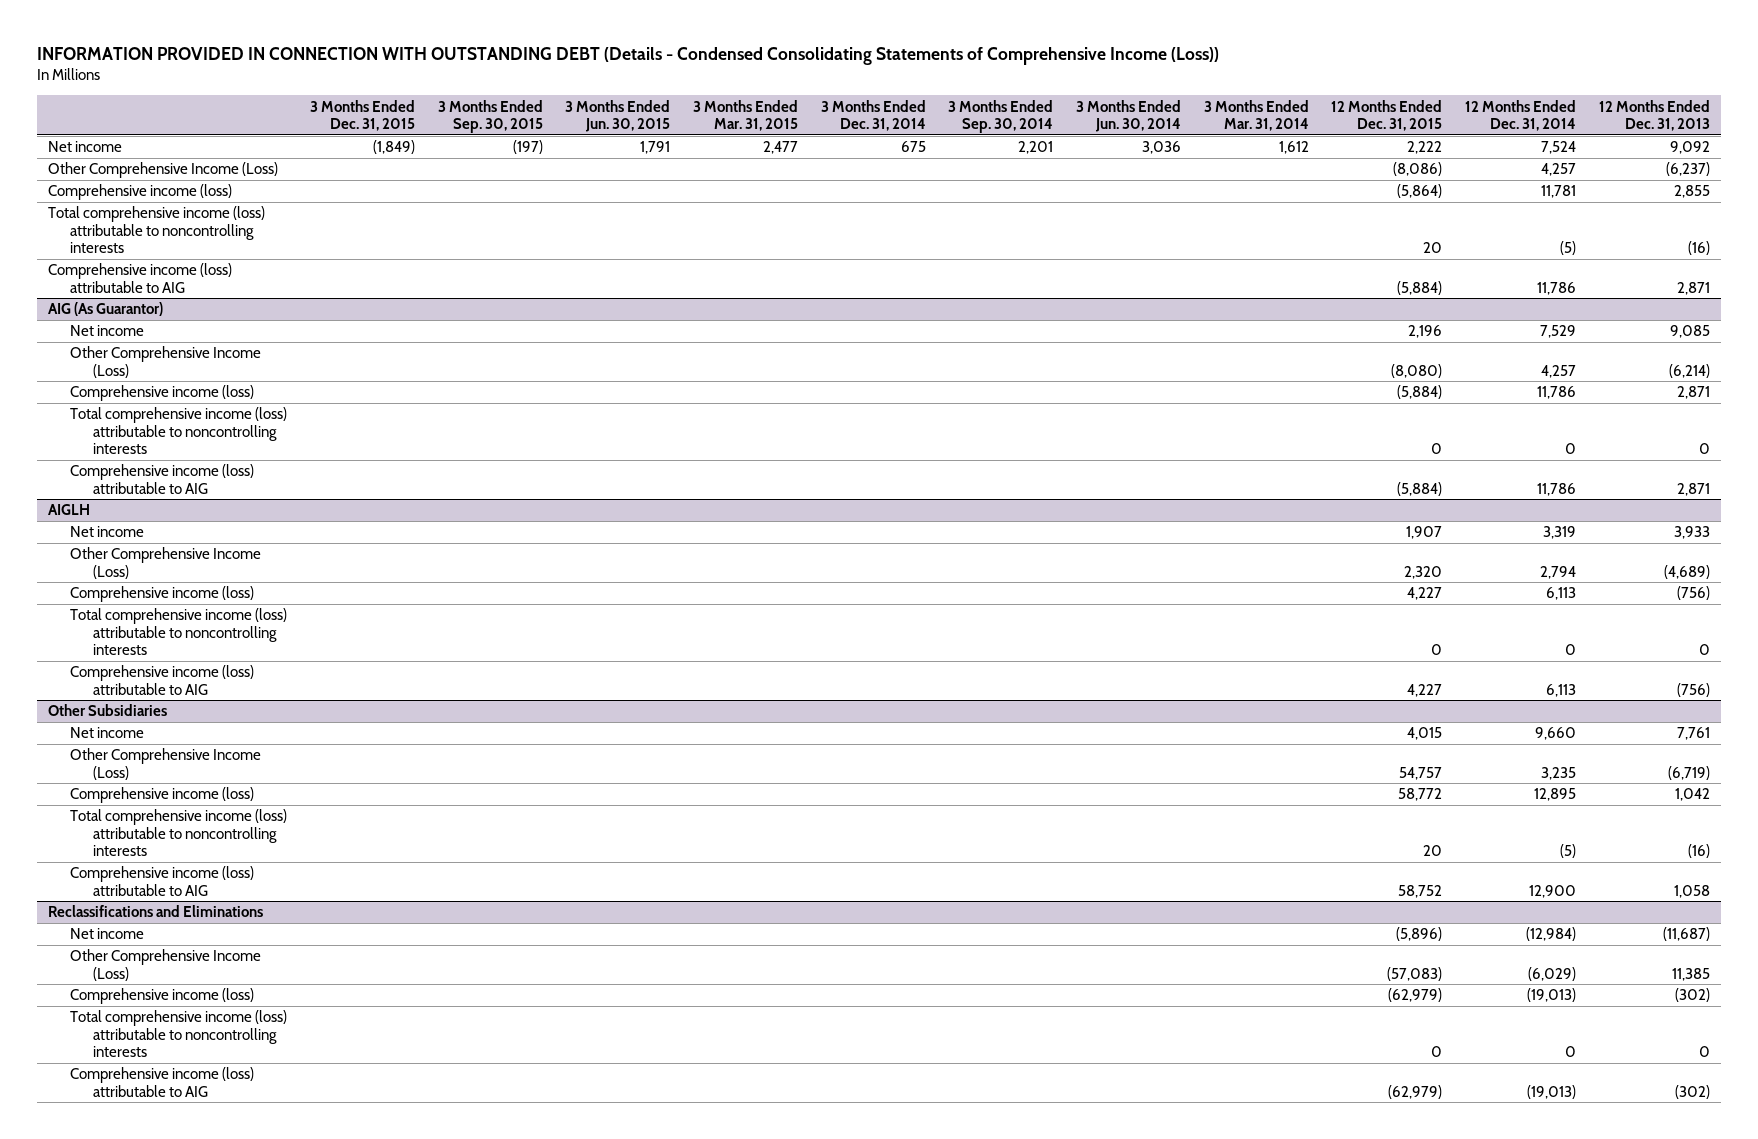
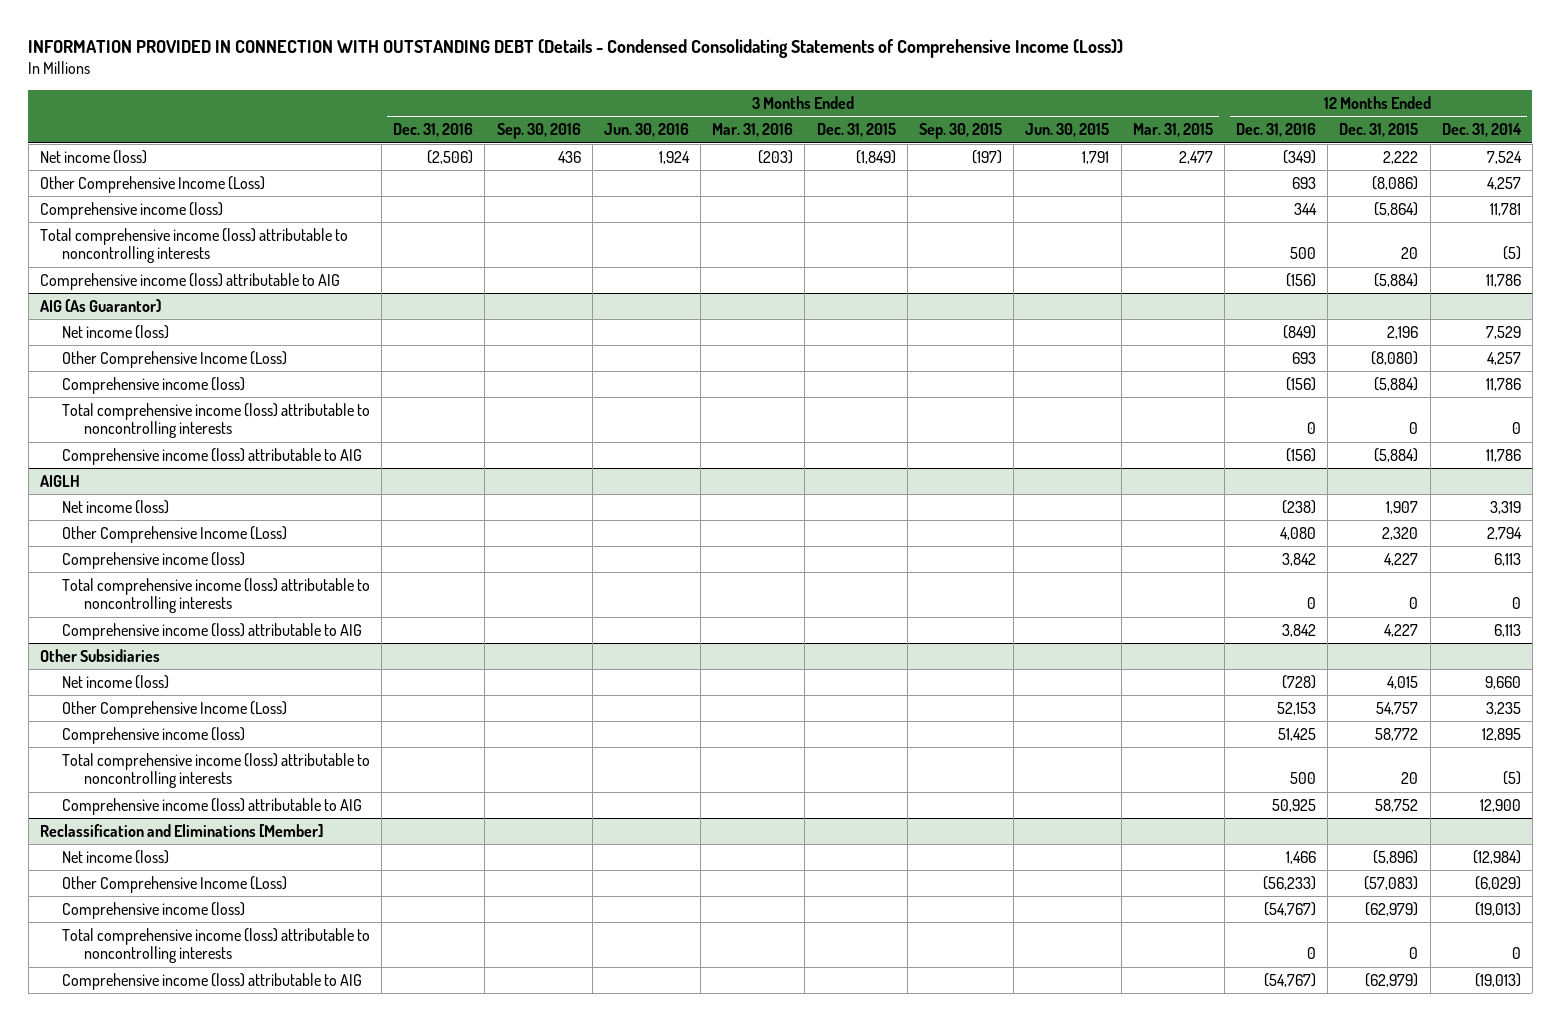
[820,99,926,132] 3 Months Ended Dec. 31, 2014 -> none
[948,99,1054,134] 3 Months Ended Sep. 30, 2014 -> none
[1076,99,1182,133] 3 Months Ended Jun. 30, 2014 -> none
[1203,99,1309,132] 3 Months Ended Mar. 31, 2014 -> none
[1598,99,1710,132] 12 Months Ended Dec. 31, 2013 -> none
none -> [393,123,474,138] Dec. 31, 2016
none -> [496,123,581,140] Sep. 30, 2016
none -> [603,123,689,138] Jun. 30, 2016
none -> [712,123,794,138] Mar. 31, 2016
none -> [1236,123,1317,138] Dec. 31, 2016
[47,141,122,153] Net income -> [39,149,147,164] Net income (loss)
[70,325,145,337] Net income -> [61,324,169,339] Net income (loss)
[70,526,145,538] Net income -> [61,499,169,514] Net income (loss)
[70,727,145,739] Net income -> [61,674,169,689] Net income (loss)
[47,905,263,918] Reclassifications and Eliminations -> [39,823,323,837] Reclassification and Eliminations [Member]
[70,928,145,940] Net income -> [61,849,169,864] Net income (loss)

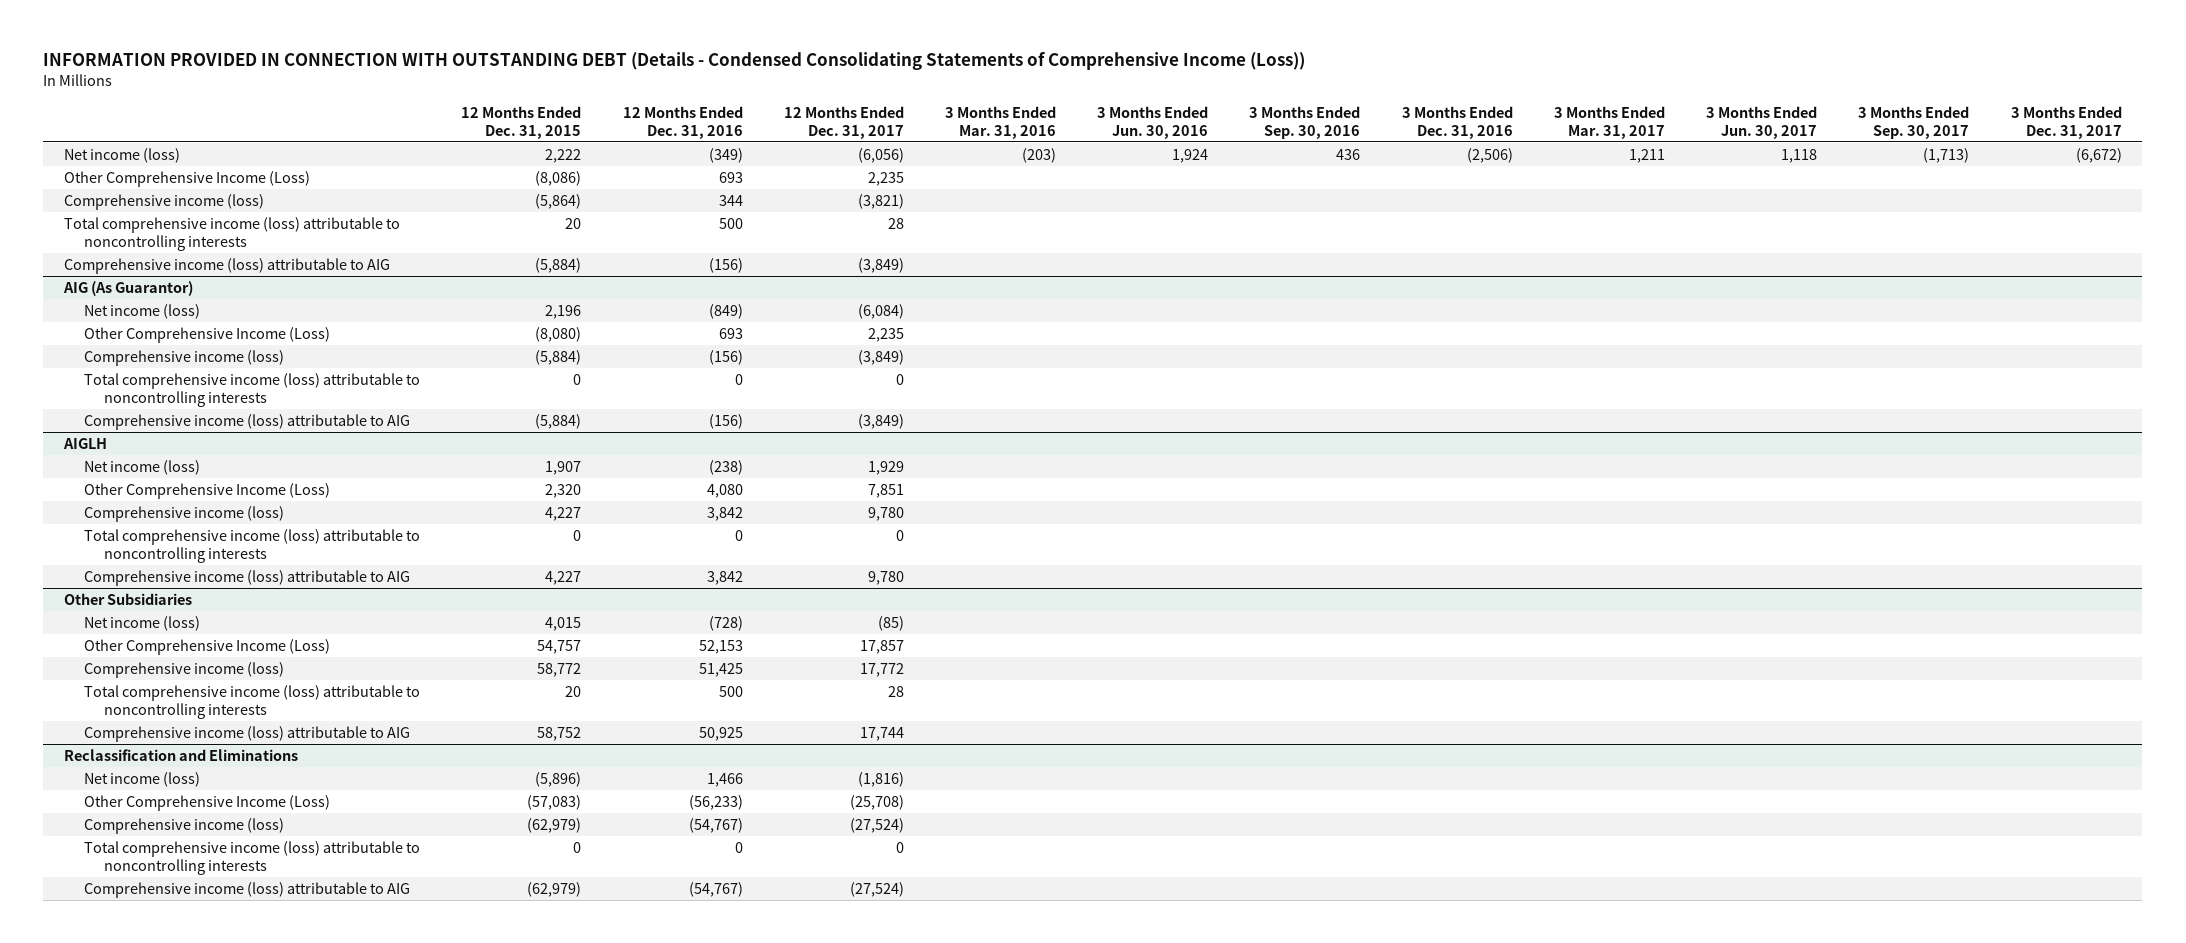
[816,123,896,138] Dec. 31, 2015 -> none
[918,123,1002,140] Sep. 30, 2015 -> none
[1025,123,1110,138] Jun. 30, 2015 -> none
[1132,123,1213,138] Mar. 31, 2015 -> none
[1441,123,1522,138] Dec. 31, 2014 -> none
none -> [783,105,904,139] 12 Months Ended Dec. 31, 2017
none -> [1553,105,1665,139] 3 Months Ended Mar. 31, 2017
none -> [1706,105,1818,139] 3 Months Ended Jun. 30, 2017
none -> [1858,105,1970,139] 3 Months Ended Sep. 30, 2017
none -> [2010,105,2122,139] 3 Months Ended Dec. 31, 2017
[39,823,323,837] Reclassification and Eliminations [Member] -> [64,749,299,762] Reclassification and Eliminations

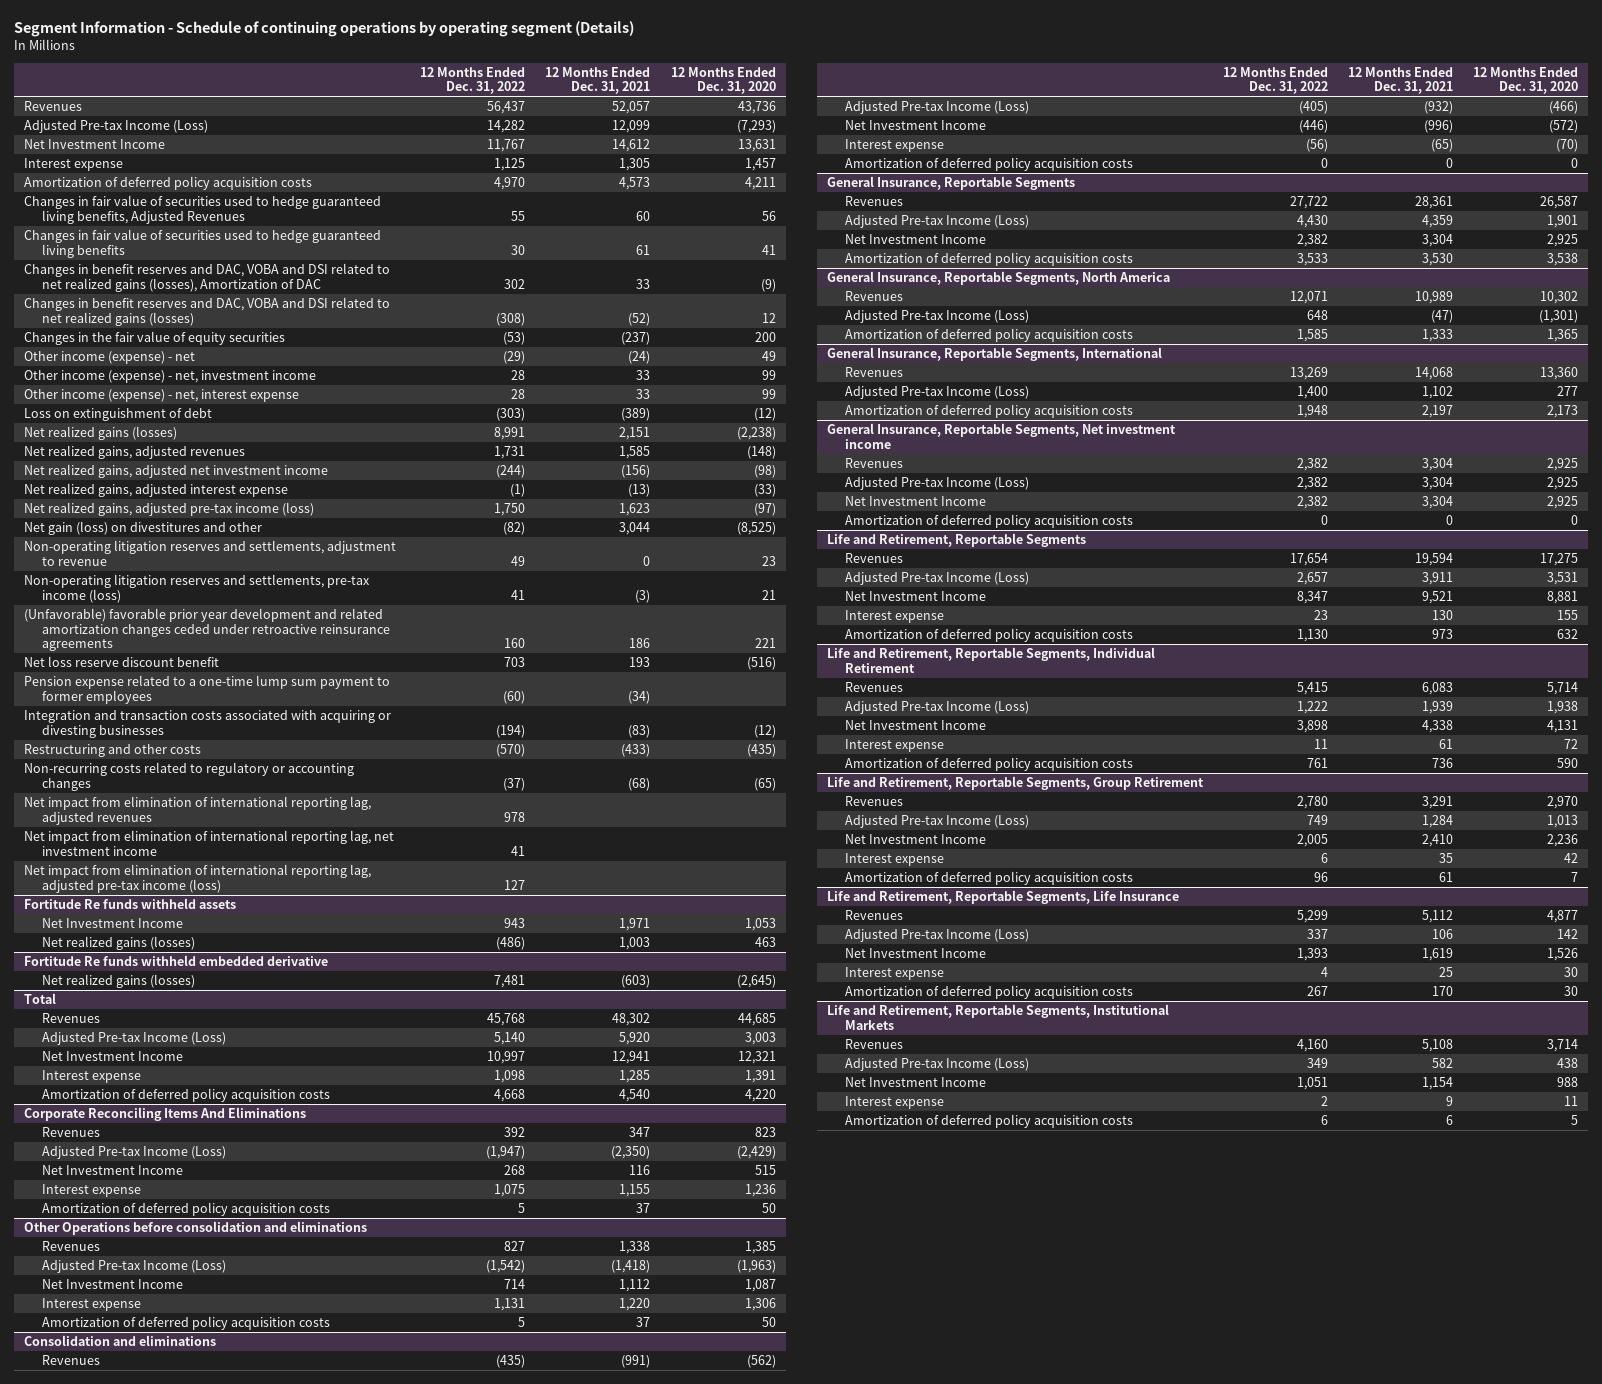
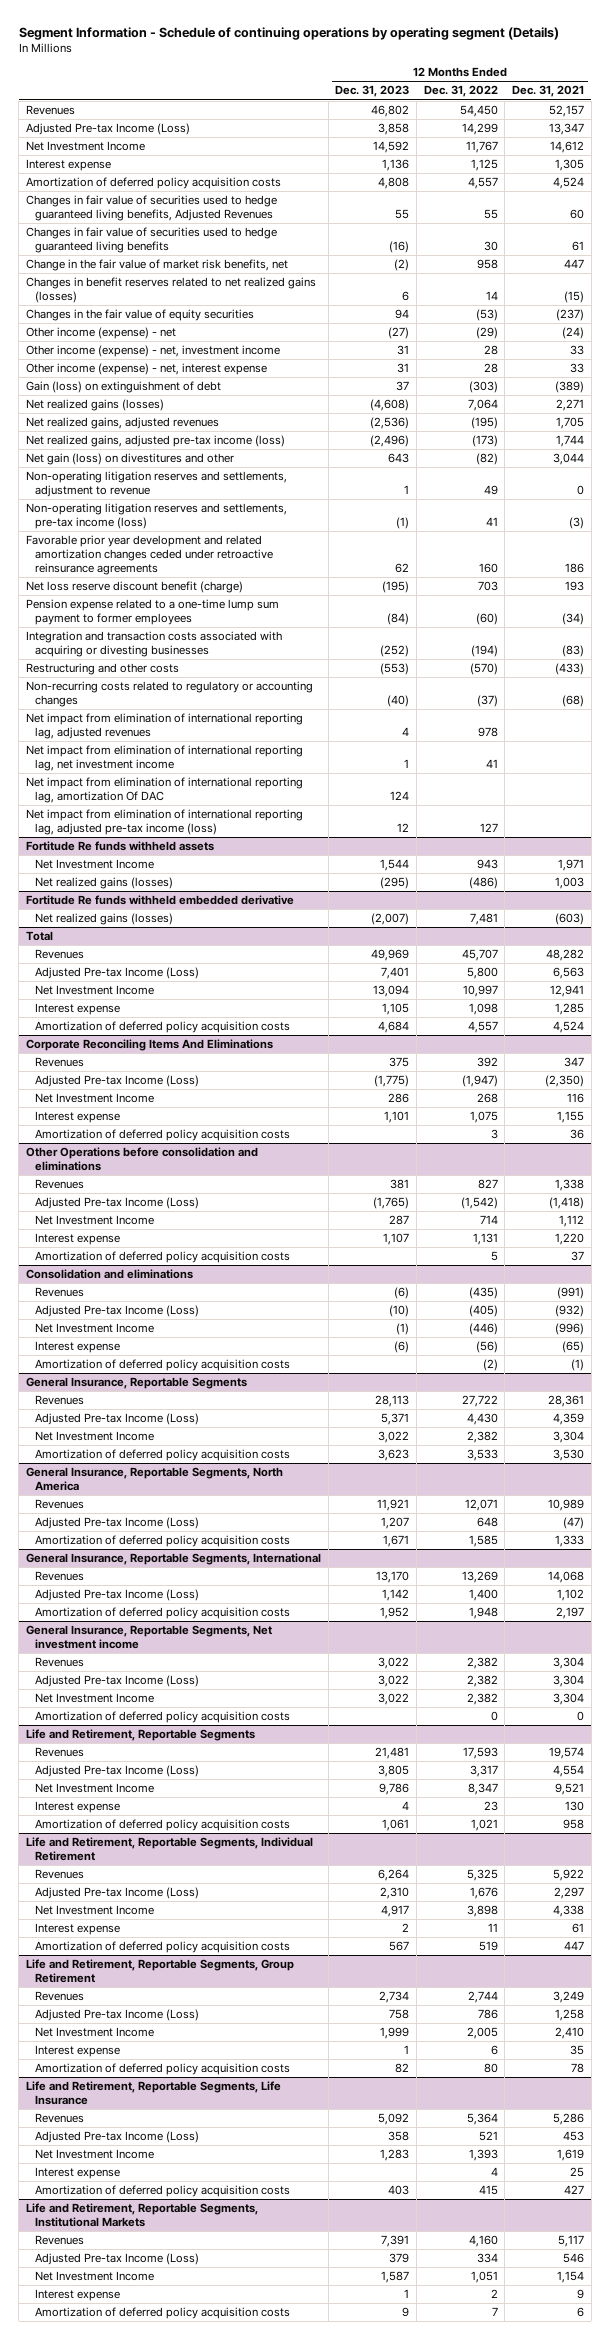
[670,66,776,95] 12 Months Ended Dec. 31, 2020 -> none
none -> [335,85,410,98] Dec. 31, 2023
[487,101,526,115] 56,437 -> [459,105,498,118] 54,450
[612,101,651,115] 52,057 -> [549,105,585,118] 52,157
[487,120,526,134] 14,282 -> [461,123,498,136] 14,299
[612,120,651,134] 12,099 -> [549,123,585,136] 13,347
[494,177,526,191] 4,970 -> [467,177,498,190] 4,557
[619,177,651,191] 4,573 -> [553,177,585,190] 4,524
[24,263,391,292] Changes in benefit reserves and DAC, VOBA and DSI related to net realized gains (losses), Amortization of DAC -> none
none -> [26,259,289,272] Change in the fair value of market risk benefits, net
[24,297,391,326] Changes in benefit reserves and DAC, VOBA and DSI related to net realized gains (losses) -> [26,277,317,303] Changes in benefit reserves related to net realized gains (losses)
[496,312,526,326] (308) -> [485,290,498,300] 14
[628,312,651,326] (52) -> [564,290,585,303] (15)
[24,464,329,479] Net realized gains, adjusted net investment income -> none
[24,483,289,498] Net realized gains, adjusted interest expense -> none
[24,408,213,422] Loss on extinguishment of debt -> [26,381,222,394] Gain (loss) on extinguishment of debt
[494,427,526,441] 8,991 -> [467,399,498,412] 7,064
[619,427,651,441] 2,151 -> [556,399,585,412] 2,271
[494,446,526,460] 1,731 -> [470,417,498,430] (195)
[619,446,651,460] 1,585 -> [556,417,585,430] 1,705
[494,503,526,517] 1,750 -> [471,435,498,448] (173)
[619,503,651,517] 1,623 -> [556,435,585,448] 1,744
[24,608,390,652] (Unfavorable) favorable prior year development and related amortization changes ceded under retroactive reinsurance agreements -> [26,535,273,575] Favorable prior year development and related amortization changes ceded under retroactive reinsurance agreements
[24,656,220,668] Net loss reserve discount benefit -> [26,581,244,594] Net loss reserve discount benefit (charge)
none -> [26,777,304,803] Net impact from elimination of international reporting lag, amortization Of DAC
[487,1013,526,1027] 45,768 -> [461,949,498,962] 45,707
[612,1013,651,1027] 48,302 -> [546,949,585,962] 48,282
[494,1032,526,1046] 5,140 -> [466,967,498,980] 5,800
[619,1032,651,1046] 5,920 -> [553,967,585,980] 6,563
[494,1089,526,1103] 4,668 -> [467,1021,498,1034] 4,557
[619,1089,651,1103] 4,540 -> [553,1021,585,1034] 4,524
[518,1203,526,1214] 5 -> [490,1129,498,1140] 3
[636,1203,651,1214] 37 -> [570,1129,585,1140] 36
[1321,158,1329,169] 0 -> [482,1359,498,1372] (2)
[1446,158,1454,169] 0 -> [571,1359,585,1372] (1)
[1290,553,1329,567] 17,654 -> [462,1747,498,1760] 17,593
[1415,553,1454,567] 19,594 -> [549,1747,585,1760] 19,574
[1297,572,1329,586] 2,657 -> [469,1765,498,1778] 3,317
[1422,572,1454,586] 3,911 -> [553,1765,585,1778] 4,554
[1297,629,1329,643] 1,130 -> [470,1819,498,1832] 1,021
[1432,629,1454,640] 973 -> [563,1819,585,1830] 958
[1297,682,1329,696] 5,415 -> [466,1869,498,1882] 5,325
[1422,682,1454,696] 6,083 -> [553,1869,585,1882] 5,922
[1297,701,1329,715] 1,222 -> [469,1887,498,1900] 1,676
[1422,701,1454,715] 1,939 -> [554,1887,585,1900] 2,297
[1307,758,1329,769] 761 -> [478,1941,498,1952] 519
[1432,758,1454,769] 736 -> [564,1941,585,1951] 447
[1297,796,1329,810] 2,780 -> [467,1991,498,2004] 2,744
[1422,796,1454,810] 3,291 -> [553,1991,585,2004] 3,249
[1307,815,1329,826] 749 -> [477,2009,498,2020] 786
[1422,815,1454,829] 1,284 -> [555,2009,585,2022] 1,258
[1314,872,1329,883] 96 -> [483,2063,498,2074] 80
[1439,872,1454,883] 61 -> [571,2063,585,2074] 78
[1297,910,1329,924] 5,299 -> [466,2113,498,2126] 5,364
[1422,910,1454,924] 5,112 -> [553,2113,585,2126] 5,286
[1307,929,1329,940] 337 -> [478,2131,498,2142] 521
[1432,929,1454,940] 106 -> [563,2131,585,2142] 453
[1307,986,1329,997] 267 -> [478,2185,498,2196] 415
[1432,986,1454,997] 170 -> [564,2185,585,2195] 427
[1422,1039,1454,1053] 5,108 -> [558,2235,585,2248] 5,117
[1307,1058,1329,1069] 349 -> [476,2253,498,2264] 334
[1432,1058,1454,1069] 582 -> [563,2253,585,2264] 546
[1321,1115,1329,1126] 6 -> [491,2307,498,2317] 7

